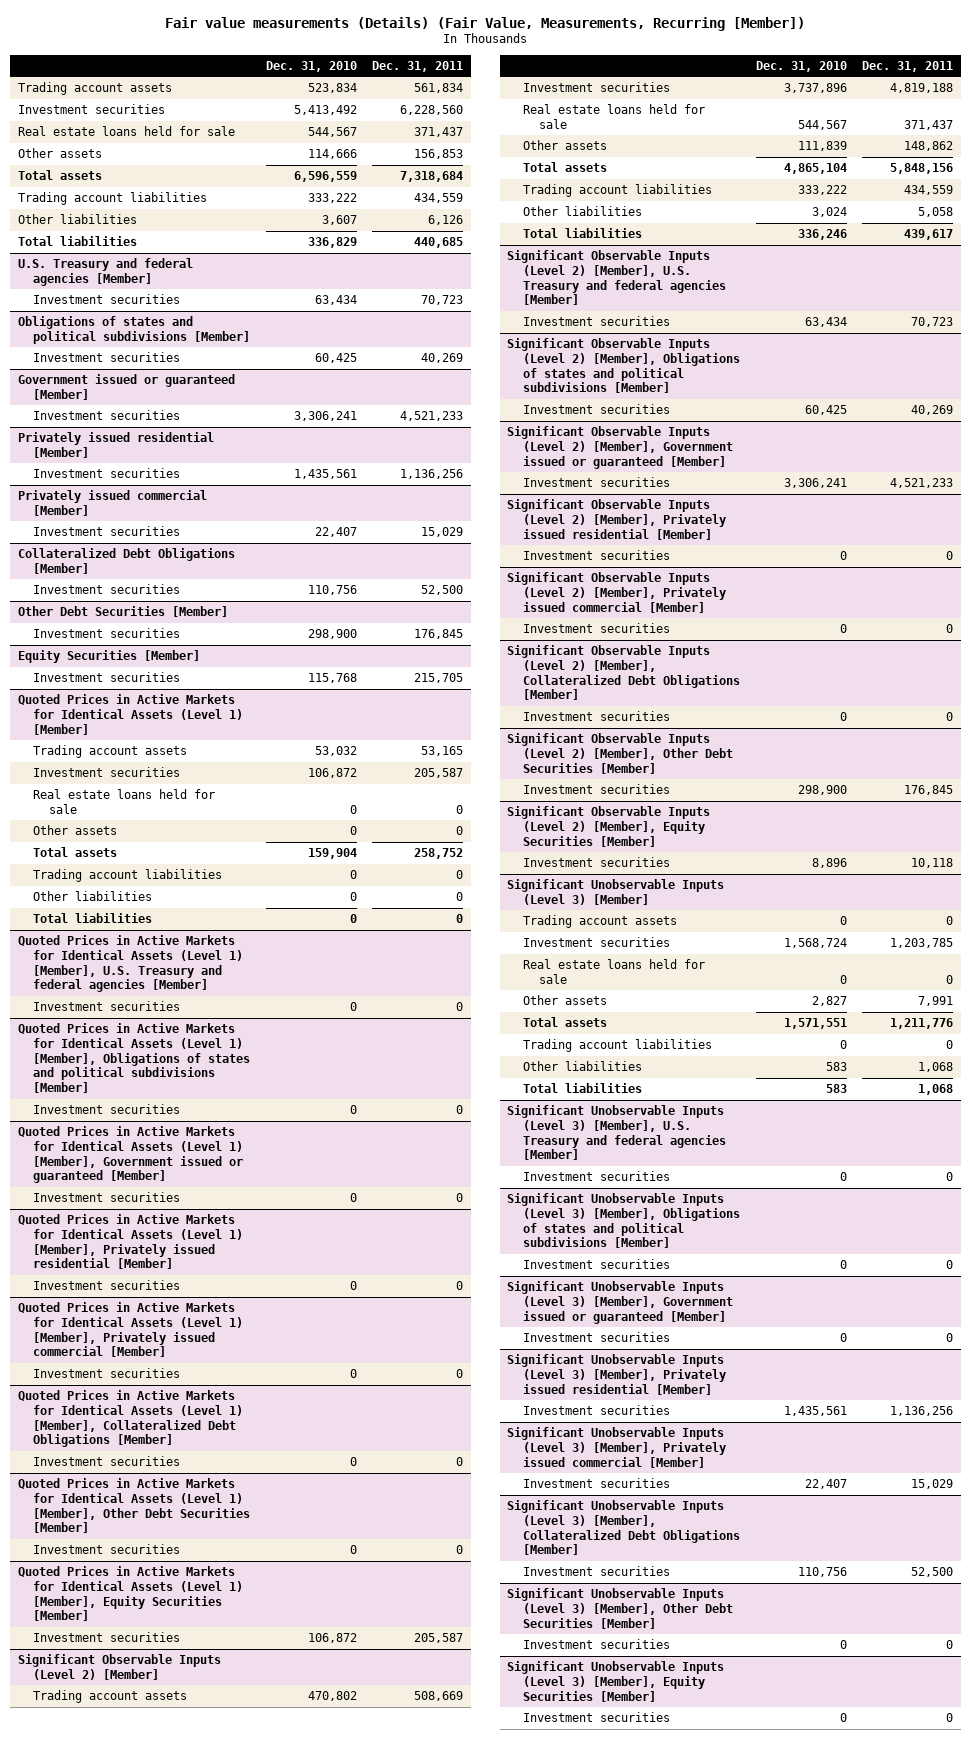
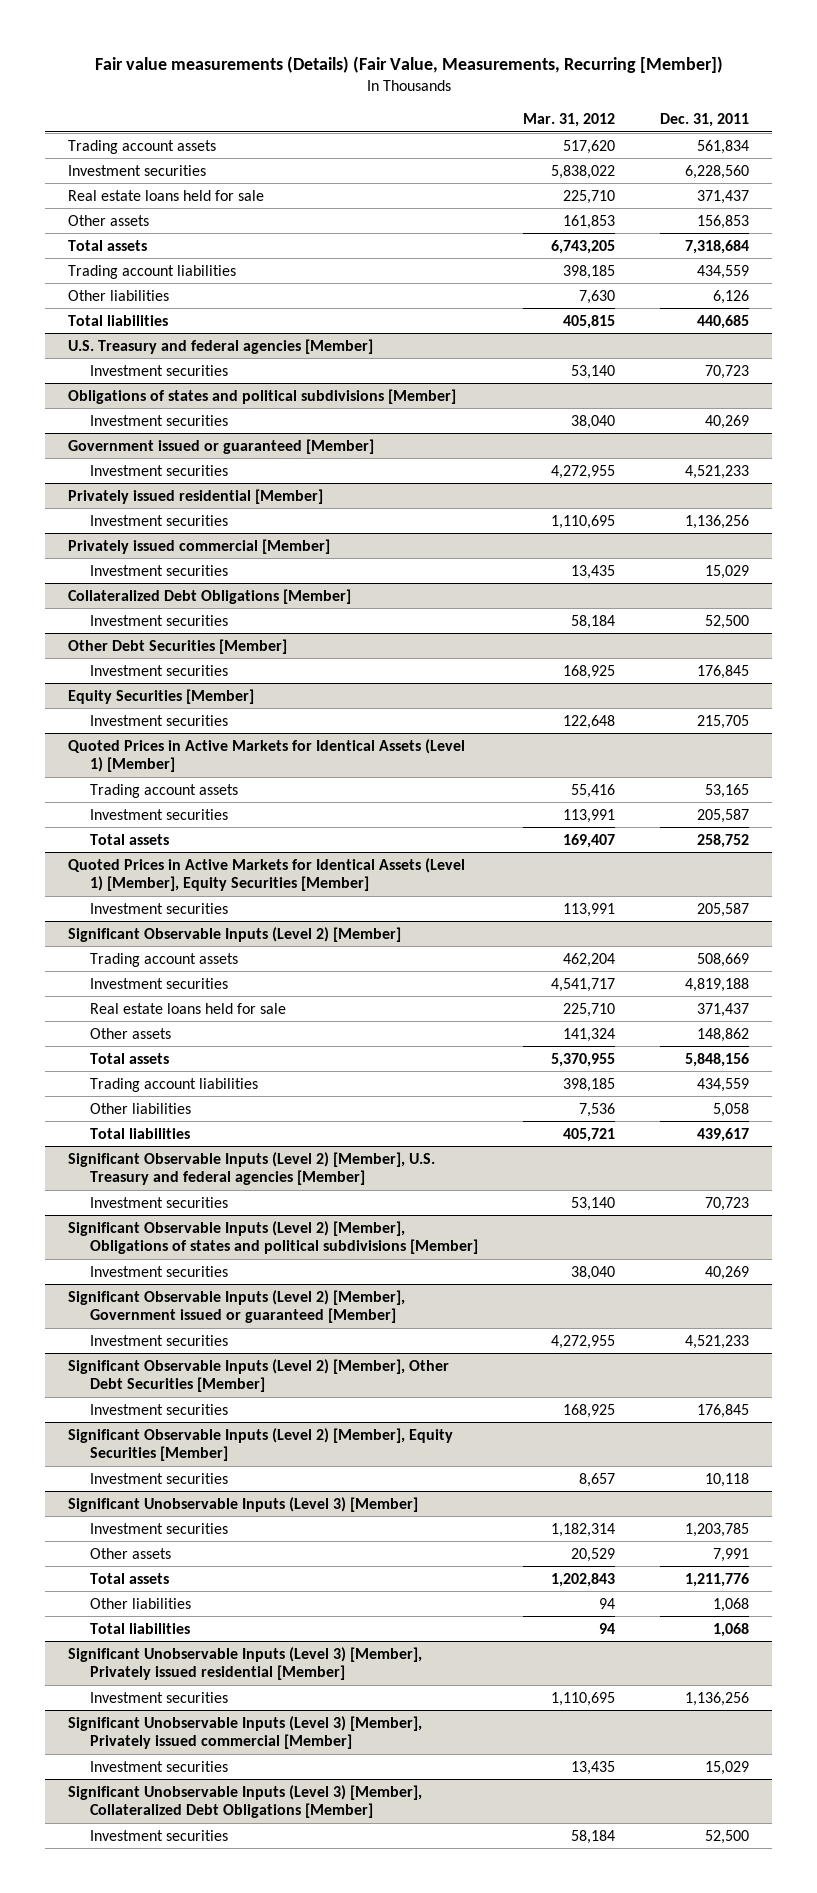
[265,60,357,72] Dec. 31, 2010 -> none
none -> [522,113,615,128] Mar. 31, 2012
[33,789,216,814] Real estate loans held for sale -> none
[33,825,118,836] Other assets -> none
[33,869,223,883] Trading account liabilities -> none
[33,891,153,902] Other liabilities -> none
[33,913,153,924] Total liabilities -> none
[17,935,244,993] Quoted Prices in Active Markets for Identical Assets (Level 1) [Member], U.S. Treasury and federal agencies [Member] -> none
[33,1001,181,1012] Investment securities -> none
[17,1023,251,1094] Quoted Prices in Active Markets for Identical Assets (Level 1) [Member], Obligations of states and political subdivisions [Member] -> none
[33,1104,181,1115] Investment securities -> none
[17,1126,244,1184] Quoted Prices in Active Markets for Identical Assets (Level 1) [Member], Government issued or guaranteed [Member] -> none
[33,1192,181,1203] Investment securities -> none
[17,1214,244,1270] Quoted Prices in Active Markets for Identical Assets (Level 1) [Member], Privately issued residential [Member] -> none
[33,1280,181,1291] Investment securities -> none
[17,1302,244,1358] Quoted Prices in Active Markets for Identical Assets (Level 1) [Member], Privately issued commercial [Member] -> none
[33,1368,181,1379] Investment securities -> none
[17,1390,244,1448] Quoted Prices in Active Markets for Identical Assets (Level 1) [Member], Collateralized Debt Obligations [Member] -> none
[33,1456,181,1467] Investment securities -> none
[17,1478,251,1534] Quoted Prices in Active Markets for Identical Assets (Level 1) [Member], Other Debt Securities [Member] -> none
[33,1544,181,1555] Investment securities -> none
[507,499,726,540] Significant Observable Inputs (Level 2) [Member], Privately issued residential [Member] -> none
[522,550,670,561] Investment securities -> none
[507,572,726,613] Significant Observable Inputs (Level 2) [Member], Privately issued commercial [Member] -> none
[522,623,670,634] Investment securities -> none
[507,645,740,701] Significant Observable Inputs (Level 2) [Member], Collateralized Debt Obligations [Member] -> none
[522,711,670,722] Investment securities -> none
[522,915,677,929] Trading account assets -> none
[522,959,705,984] Real estate loans held for sale -> none
[522,1039,712,1053] Trading account liabilities -> none
[507,1105,726,1161] Significant Unobservable Inputs (Level 3) [Member], U.S. Treasury and federal agencies [Member] -> none
[522,1171,670,1182] Investment securities -> none
[507,1193,740,1249] Significant Unobservable Inputs (Level 3) [Member], Obligations of states and political subdivisions [Member] -> none
[522,1259,670,1270] Investment securities -> none
[507,1281,733,1324] Significant Unobservable Inputs (Level 3) [Member], Government issued or guaranteed [Member] -> none
[522,1332,670,1343] Investment securities -> none
[507,1588,733,1629] Significant Unobservable Inputs (Level 3) [Member], Other Debt Securities [Member] -> none
[522,1639,670,1650] Investment securities -> none
[507,1661,725,1702] Significant Unobservable Inputs (Level 3) [Member], Equity Securities [Member] -> none
[522,1712,670,1723] Investment securities -> none

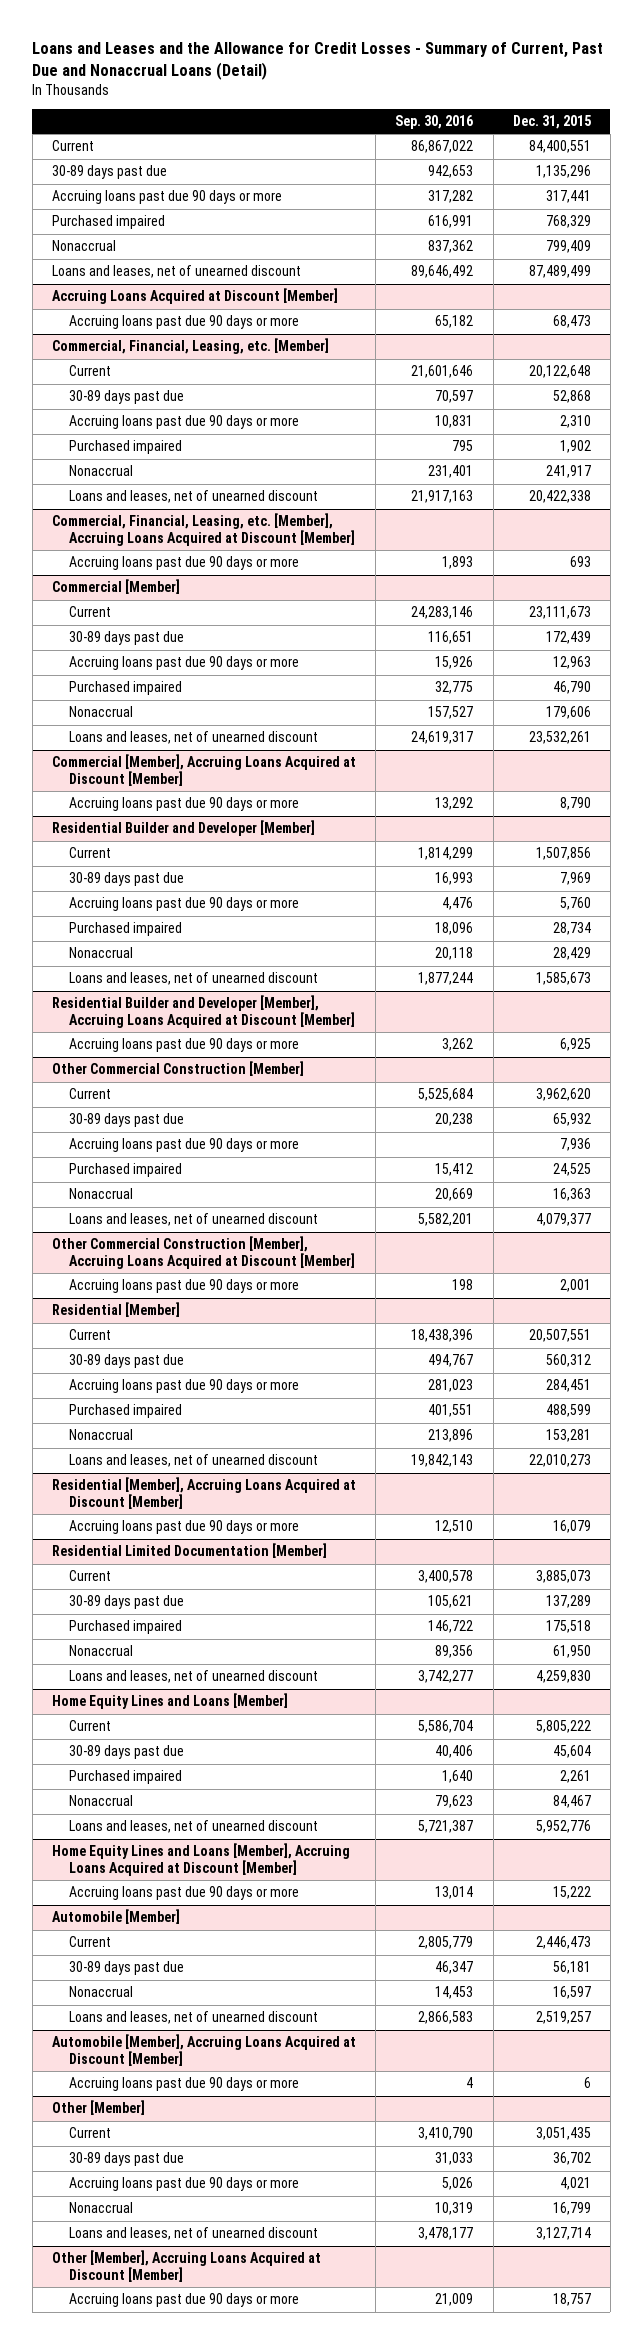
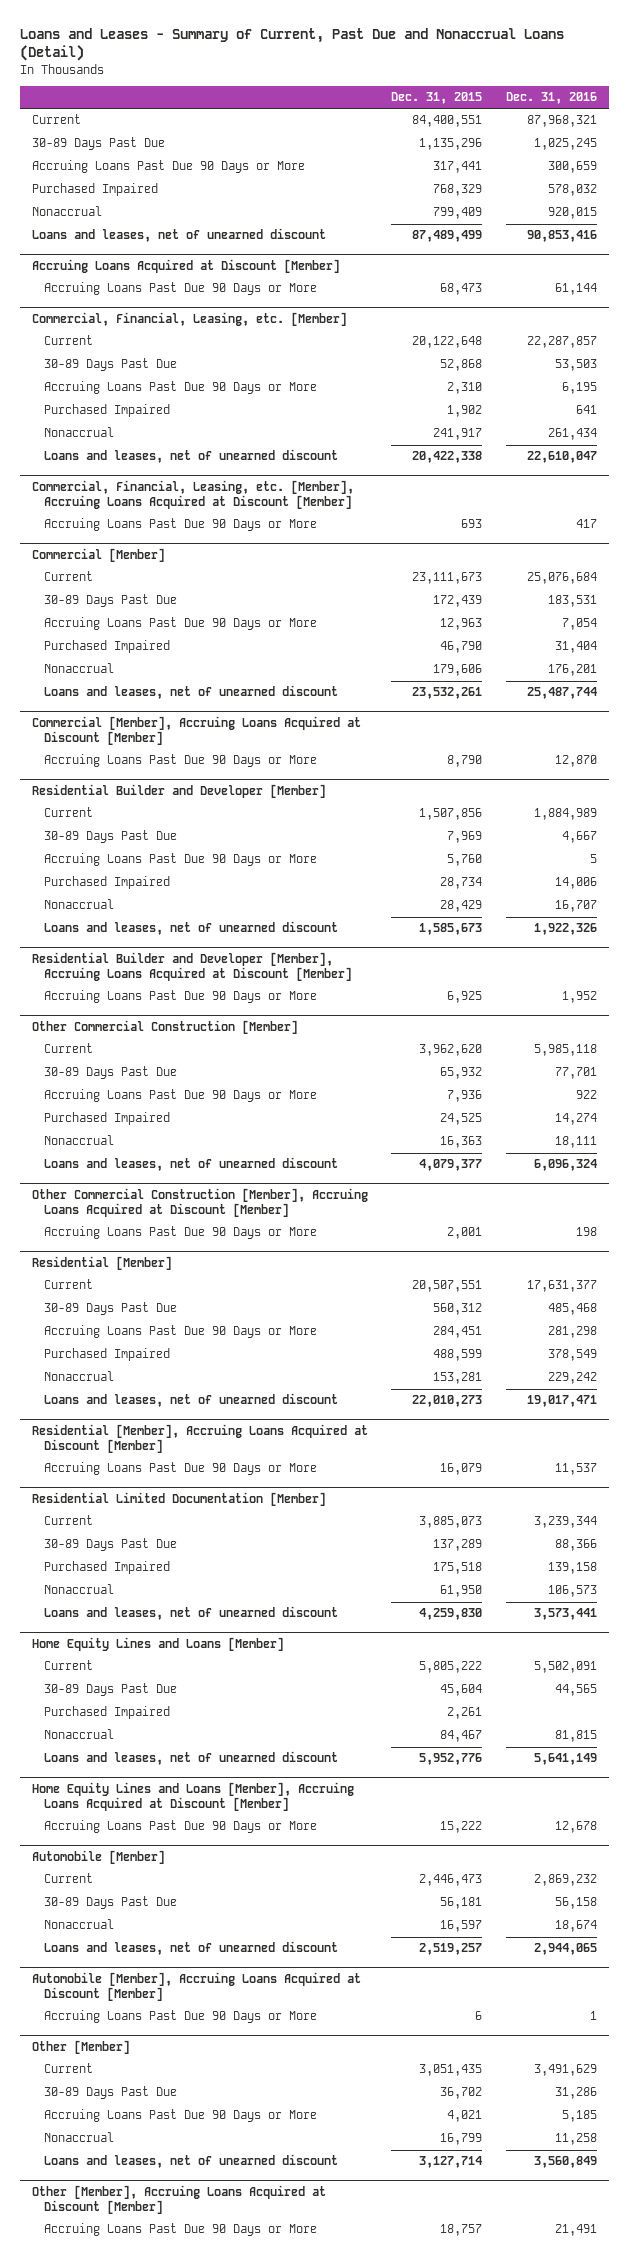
[32,42,604,80] Loans and Leases and the Allowance for Credit Losses - Summary of Current, Past Due and Nonaccrual Loans (Detail) -> [20,27,565,62] Loans and Leases - Summary of Current, Past Due and Nonaccrual Loans (Detail)
[395,114,474,129] Sep. 30, 2016 -> none
none -> [505,92,597,105] Dec. 31, 2016
[52,165,168,180] 30-89 days past due -> [32,137,166,151] 30-89 Days Past Due
[52,190,283,205] Accruing loans past due 90 days or more -> [32,160,306,174] Accruing Loans Past Due 90 Days or More
[52,215,166,230] Purchased impaired -> [32,183,159,197] Purchased Impaired
[68,315,299,330] Accruing loans past due 90 days or more -> [44,282,318,296] Accruing Loans Past Due 90 Days or More
[68,390,184,405] 30-89 days past due -> [44,358,178,372] 30-89 Days Past Due
[68,415,299,430] Accruing loans past due 90 days or more -> [44,381,318,395] Accruing Loans Past Due 90 Days or More
[68,440,182,455] Purchased impaired -> [44,404,171,418] Purchased Impaired
[68,556,299,571] Accruing loans past due 90 days or more -> [44,518,318,532] Accruing Loans Past Due 90 Days or More
[68,631,184,646] 30-89 days past due -> [44,594,178,608] 30-89 Days Past Due
[68,656,299,671] Accruing loans past due 90 days or more -> [44,617,318,631] Accruing Loans Past Due 90 Days or More
[68,681,182,696] Purchased impaired -> [44,640,171,654] Purchased Impaired
[68,797,299,812] Accruing loans past due 90 days or more -> [44,754,318,768] Accruing Loans Past Due 90 Days or More
[68,872,184,887] 30-89 days past due -> [44,830,178,844] 30-89 Days Past Due
[68,897,299,912] Accruing loans past due 90 days or more -> [44,853,318,867] Accruing Loans Past Due 90 Days or More
[68,922,182,937] Purchased impaired -> [44,876,171,890] Purchased Impaired
[68,1038,299,1053] Accruing loans past due 90 days or more -> [44,990,318,1004] Accruing Loans Past Due 90 Days or More
[68,1113,184,1128] 30-89 days past due -> [44,1066,178,1080] 30-89 Days Past Due
[68,1138,299,1153] Accruing loans past due 90 days or more -> [44,1089,318,1103] Accruing Loans Past Due 90 Days or More
[68,1163,182,1178] Purchased impaired -> [44,1112,171,1126] Purchased Impaired
[68,1279,299,1294] Accruing loans past due 90 days or more -> [44,1226,318,1240] Accruing Loans Past Due 90 Days or More
[68,1354,184,1369] 30-89 days past due -> [44,1302,178,1316] 30-89 Days Past Due
[68,1379,299,1394] Accruing loans past due 90 days or more -> [44,1325,318,1339] Accruing Loans Past Due 90 Days or More
[68,1404,182,1419] Purchased impaired -> [44,1348,171,1362] Purchased Impaired
[68,1520,299,1535] Accruing loans past due 90 days or more -> [44,1462,318,1476] Accruing Loans Past Due 90 Days or More
[68,1595,184,1610] 30-89 days past due -> [44,1538,178,1552] 30-89 Days Past Due
[68,1620,182,1635] Purchased impaired -> [44,1561,171,1575] Purchased Impaired
[68,1745,184,1760] 30-89 days past due -> [44,1683,178,1697] 30-89 Days Past Due
[68,1770,182,1785] Purchased impaired -> [44,1706,171,1720] Purchased Impaired
[68,1886,299,1901] Accruing loans past due 90 days or more -> [44,1820,318,1834] Accruing Loans Past Due 90 Days or More
[68,1961,184,1976] 30-89 days past due -> [44,1896,178,1910] 30-89 Days Past Due
[68,2077,299,2092] Accruing loans past due 90 days or more -> [44,2010,318,2024] Accruing Loans Past Due 90 Days or More
[68,2152,184,2167] 30-89 days past due -> [44,2086,178,2100] 30-89 Days Past Due
[68,2177,299,2192] Accruing loans past due 90 days or more -> [44,2109,318,2123] Accruing Loans Past Due 90 Days or More
[68,2293,299,2308] Accruing loans past due 90 days or more -> [44,2223,318,2237] Accruing Loans Past Due 90 Days or More

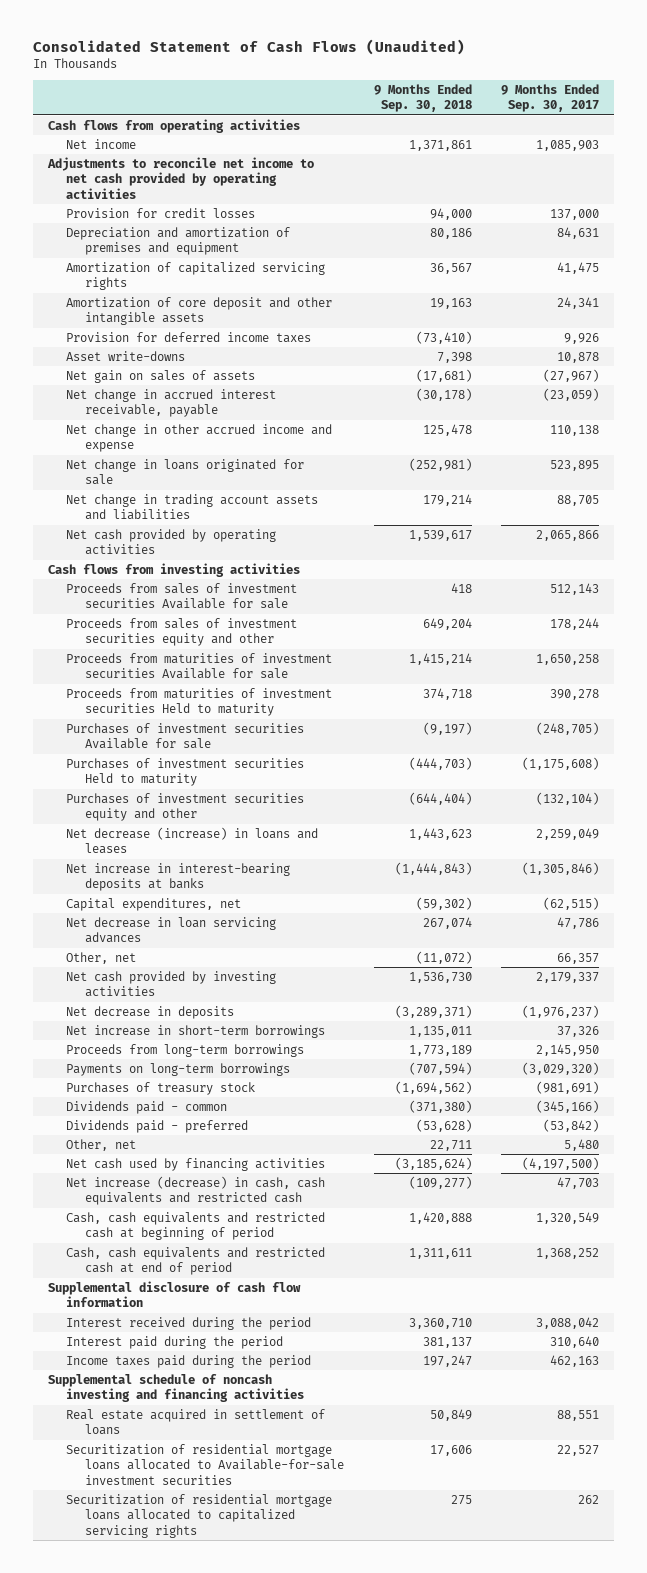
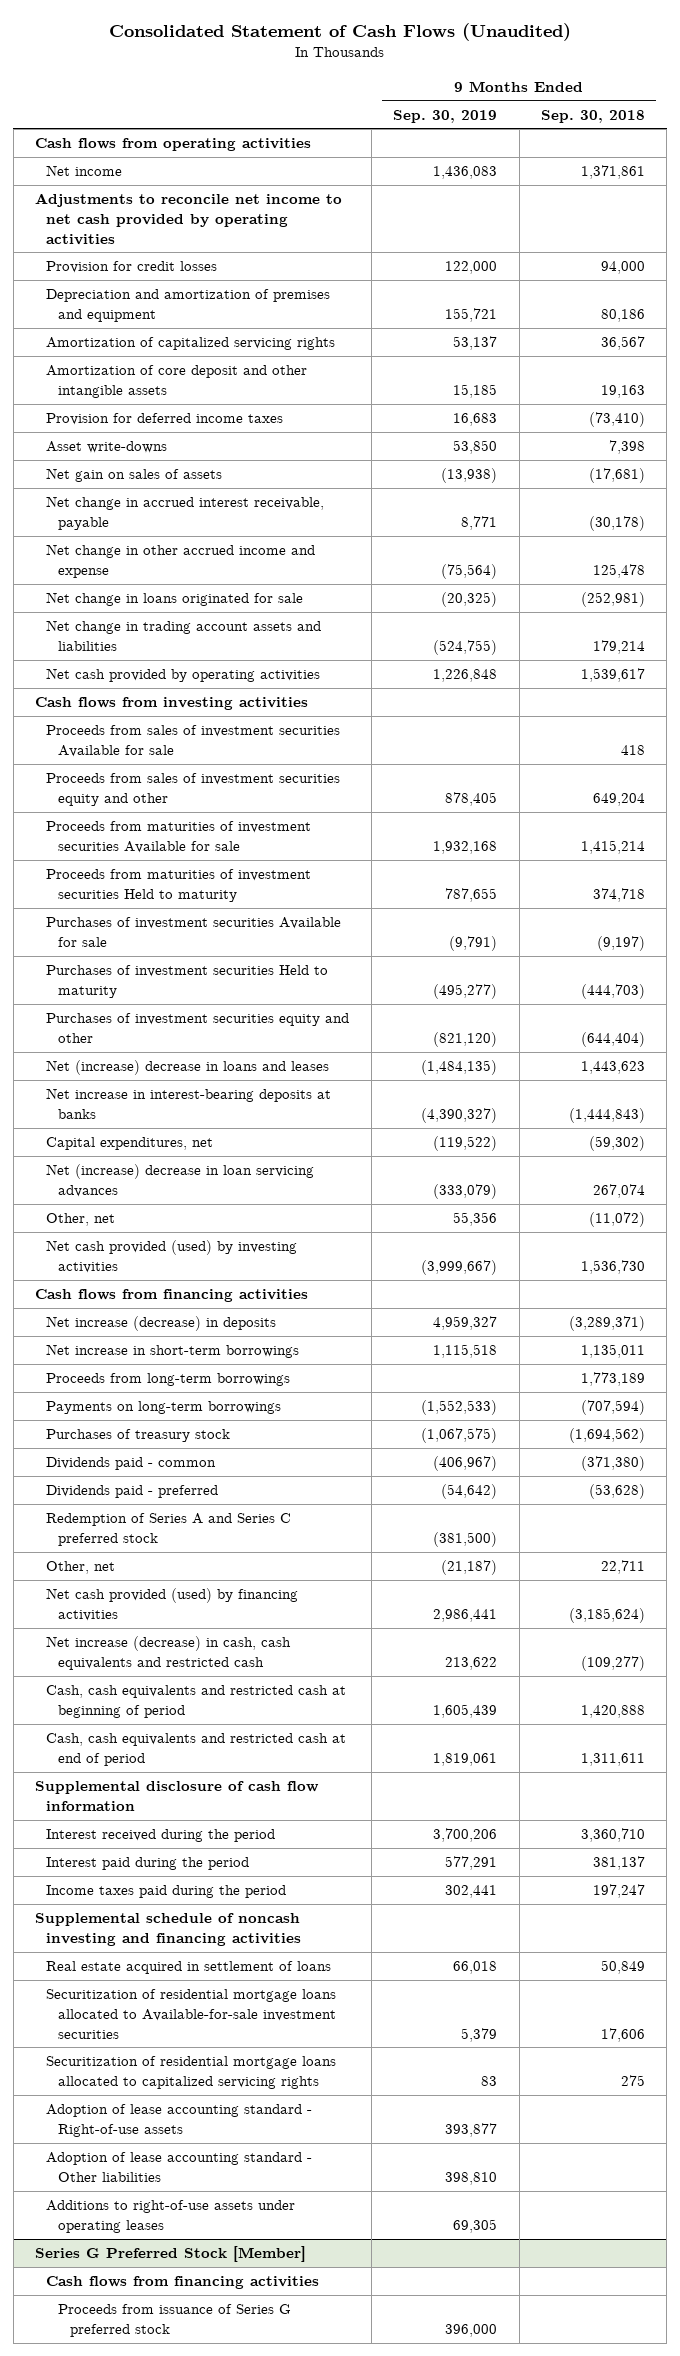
[501,83,600,113] 9 Months Ended Sep. 30, 2017 -> none
none -> [393,109,498,123] Sep. 30, 2019
[66,826,319,855] Net decrease (increase) in loans and leases -> [46,1060,330,1076] Net (increase) decrease in loans and leases
[66,916,277,944] Net decrease in loan servicing advances -> [46,1164,315,1197] Net (increase) decrease in loan servicing advances
[66,970,277,998] Net cash provided by investing activities -> [46,1240,298,1273] Net cash provided (used) by investing activities
none -> [34,1289,308,1303] Cash flows from financing activities
[66,1005,235,1019] Net decrease in deposits -> [46,1316,277,1332] Net increase (decrease) in deposits
none -> [46,1513,292,1546] Redemption of Series A and Series C preferred stock
[66,1157,326,1171] Net cash used by financing activities -> [46,1588,299,1621] Net cash provided (used) by financing activities
none -> [46,2104,313,2137] Adoption of lease accounting standard - Right-of-use assets
none -> [46,2152,313,2182] Adoption of lease accounting standard - Other liabilities
none -> [46,2200,296,2233] Additions to right-of-use assets under operating leases
none -> [34,2246,306,2263] Series G Preferred Stock [Member]
none -> [46,2276,320,2290] Cash flows from financing activities
none -> [58,2304,292,2337] Proceeds from issuance of Series G preferred stock

